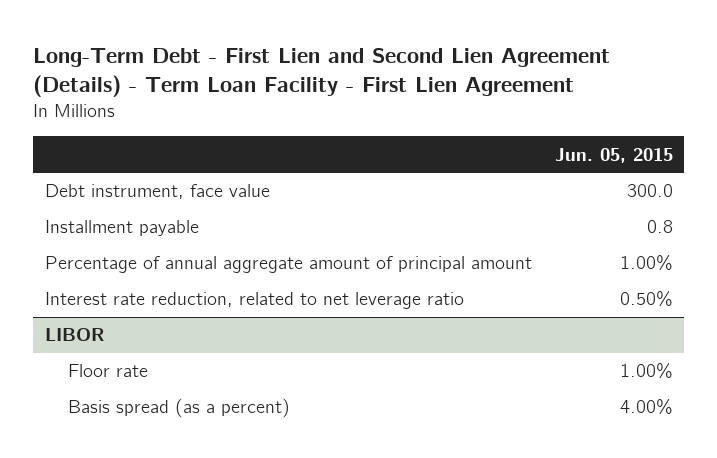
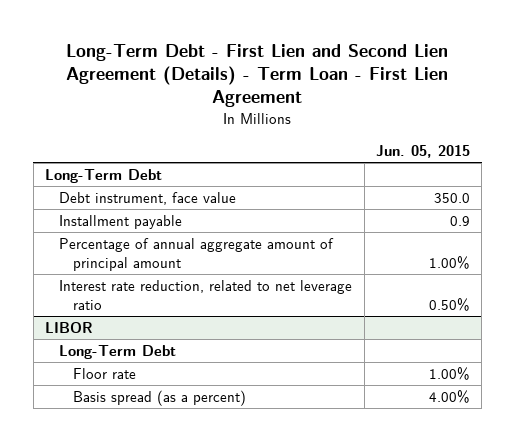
[33,47,611,97] Long-Term Debt - First Lien and Second Lien Agreement (Details) - Term Loan Facility - First Lien Agreement -> [66,43,449,108] Long-Term Debt - First Lien and Second Lien Agreement (Details) - Term Loan - First Lien Agreement
none -> [45,168,163,183] Long-Term Debt
[626,184,673,198] 300.0 -> [433,192,470,203] 350.0
[646,220,673,234] 0.8 -> [449,215,470,226] 0.9
none -> [59,344,177,359] Long-Term Debt

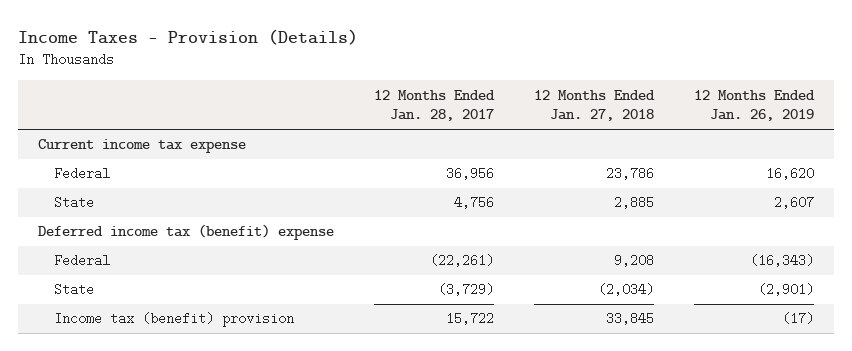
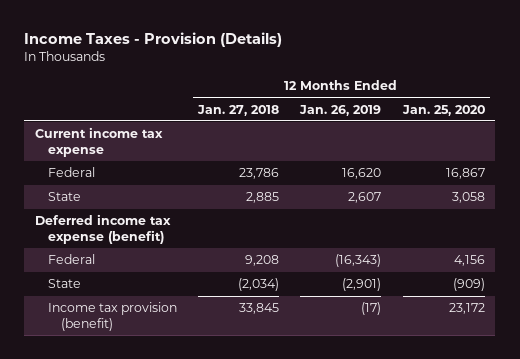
[374,89,496,122] 12 Months Ended Jan. 28, 2017 -> none
none -> [401,104,485,116] Jan. 25, 2020
[38,224,335,241] Deferred income tax (benefit) expense -> [35,214,172,245] Deferred income tax expense (benefit)
[53,312,294,328] Income tax (benefit) provision -> [48,302,178,332] Income tax provision (benefit)

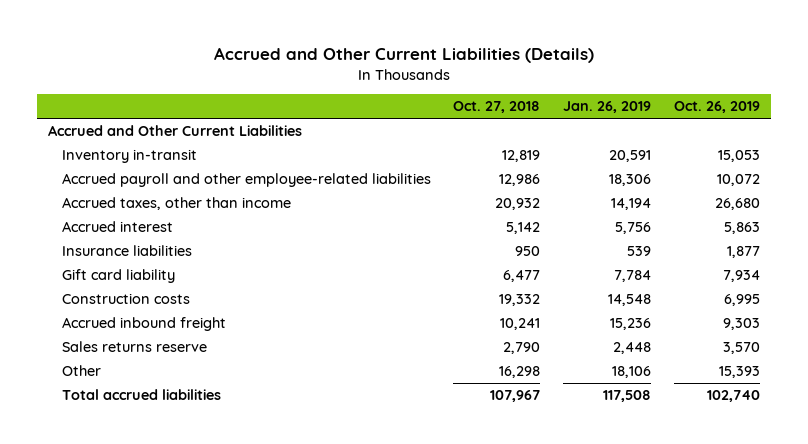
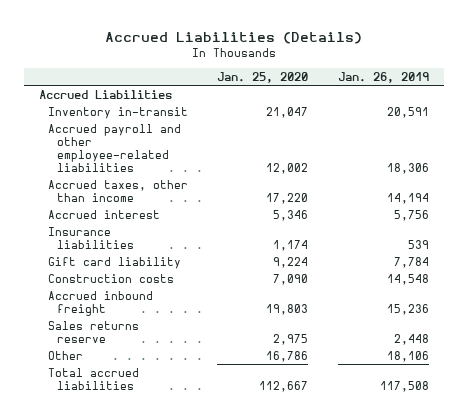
[213,46,594,63] Accrued and Other Current Liabilities (Details) -> [104,31,362,44] Accrued Liabilities (Details)
[453,101,541,114] Oct. 27, 2018 -> none
[673,101,760,114] Oct. 26, 2019 -> none
none -> [217,71,309,83] Jan. 25, 2020
[48,125,303,137] Accrued and Other Current Liabilities -> [39,89,173,99] Accrued Liabilities

